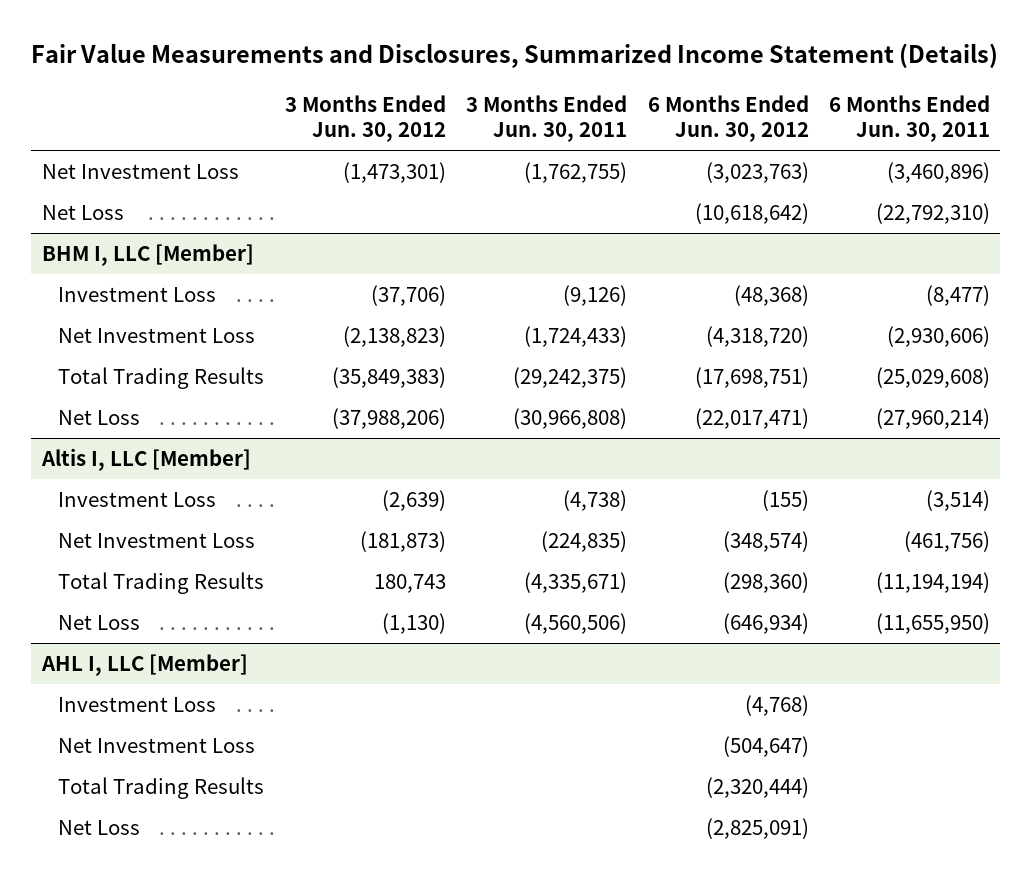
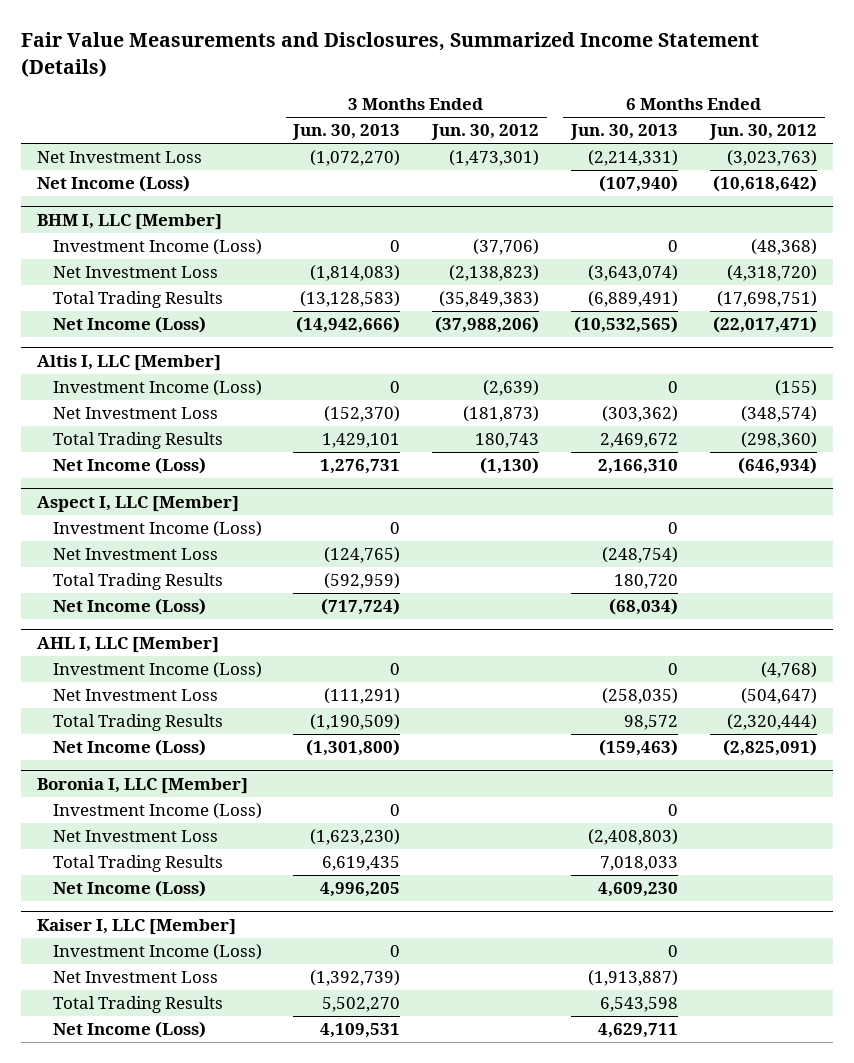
[466,94,628,143] 3 Months Ended Jun. 30, 2011 -> none
[829,94,991,143] 6 Months Ended Jun. 30, 2011 -> none
none -> [292,124,401,141] Jun. 30, 2013
none -> [570,124,679,141] Jun. 30, 2013
[41,205,124,221] Net Loss -> [36,175,190,193] Net Income (Loss)
[58,287,217,303] Investment Loss -> [52,239,262,256] Investment Income (Loss)
[58,410,141,426] Net Loss -> [52,316,206,334] Net Income (Loss)
[58,492,217,508] Investment Loss -> [52,380,262,397] Investment Income (Loss)
[58,615,141,631] Net Loss -> [52,457,206,475] Net Income (Loss)
none -> [36,496,239,513] Aspect I, LLC [Member]
none -> [52,521,262,538] Investment Income (Loss)
none -> [52,548,218,561] Net Investment Loss
none -> [52,573,223,591] Total Trading Results
none -> [52,598,206,616] Net Income (Loss)
[58,697,217,713] Investment Loss -> [52,662,262,679] Investment Income (Loss)
[58,820,141,836] Net Loss -> [52,739,206,757] Net Income (Loss)
none -> [36,778,248,795] Boronia I, LLC [Member]
none -> [52,803,262,820] Investment Income (Loss)
none -> [52,830,218,843] Net Investment Loss
none -> [52,855,223,873] Total Trading Results
none -> [52,880,206,898] Net Income (Loss)
none -> [36,919,236,936] Kaiser I, LLC [Member]
none -> [52,944,262,961] Investment Income (Loss)
none -> [52,971,218,984] Net Investment Loss
none -> [52,996,223,1014] Total Trading Results
none -> [52,1021,206,1039] Net Income (Loss)

